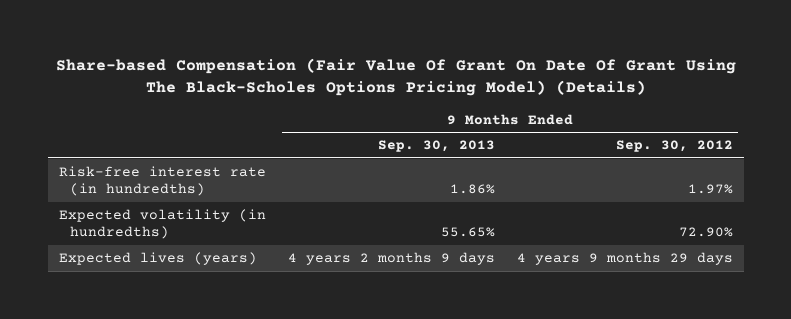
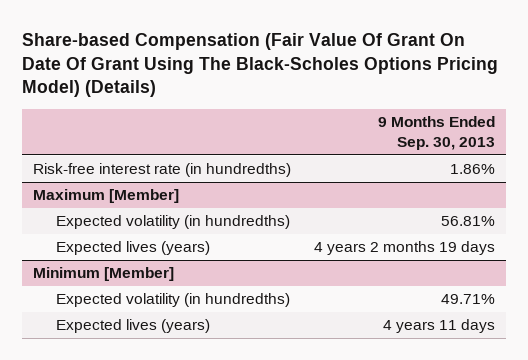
[615,140,733,153] Sep. 30, 2012 -> none
none -> [33,189,180,204] Maximum [Member]
[440,227,495,238] 55.65% -> [440,216,495,227] 56.81%
[287,251,495,265] 4 years 2 months 9 days -> [313,241,495,256] 4 years 2 months 19 days
none -> [33,267,175,282] Minimum [Member]
none -> [55,293,290,308] Expected volatility (in hundredths)
none -> [55,319,210,334] Expected lives (years)

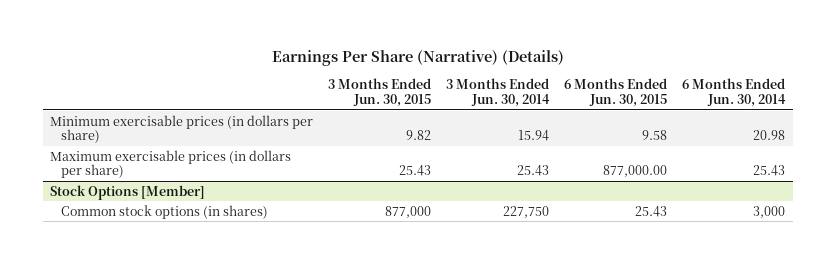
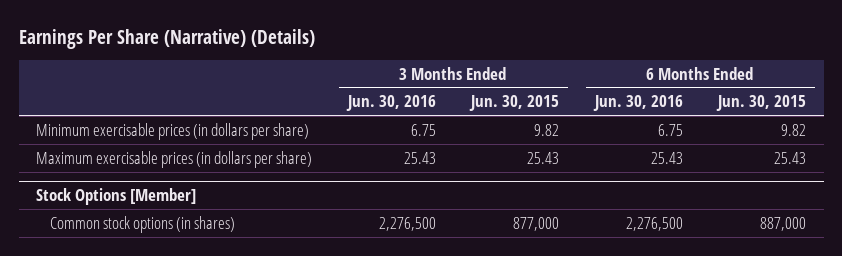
[446,78,551,108] 3 Months Ended Jun. 30, 2014 -> none
[682,78,787,108] 6 Months Ended Jun. 30, 2014 -> none
none -> [345,95,436,112] Jun. 30, 2016
none -> [592,95,683,112] Jun. 30, 2016
[642,130,668,141] 9.58 -> [781,123,807,136] 9.82
[603,165,668,178] 877,000.00 -> [774,151,807,164] 25.43
[635,205,668,217] 25.43 -> [760,216,807,231] 887,000

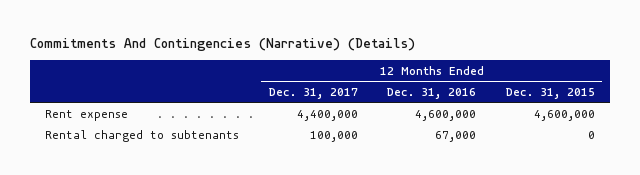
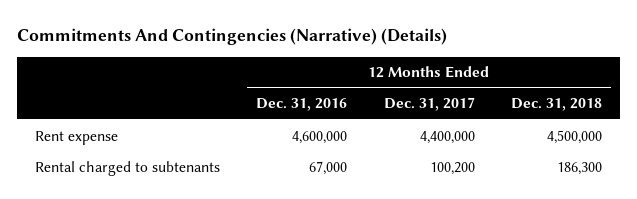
[505,87,595,99] Dec. 31, 2015 -> none
none -> [510,98,602,112] Dec. 31, 2018
[309,130,358,142] 100,000 -> [429,161,475,175] 100,200

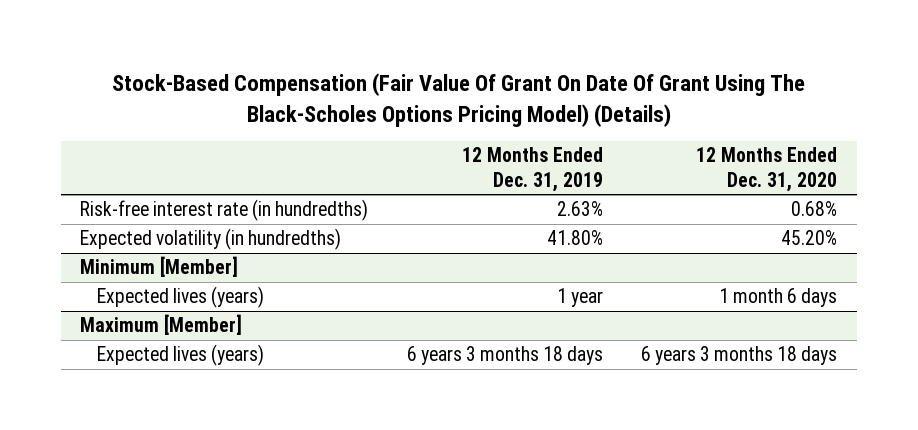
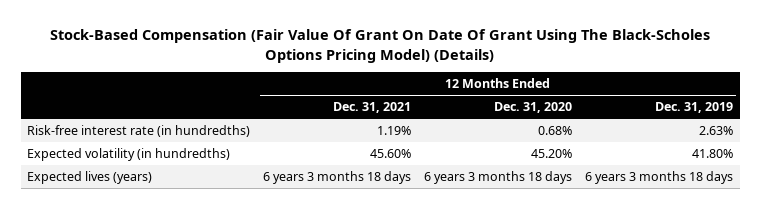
none -> [333,102,412,114] Dec. 31, 2021
[80,256,239,278] Minimum [Member] -> none
[96,286,264,309] Expected lives (years) -> none
[80,314,243,336] Maximum [Member] -> none

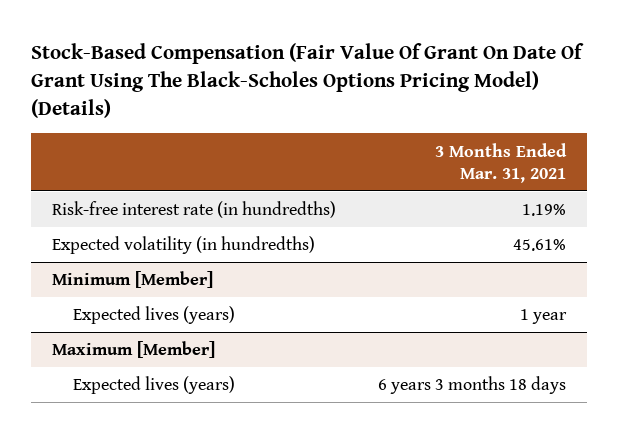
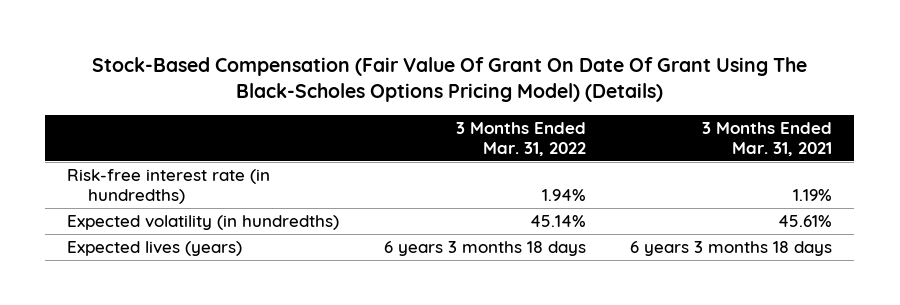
none -> [455,121,586,156] 3 Months Ended Mar. 31, 2022
[52,271,214,289] Minimum [Member] -> none
[72,306,235,325] Expected lives (years) -> none
[52,341,216,359] Maximum [Member] -> none

